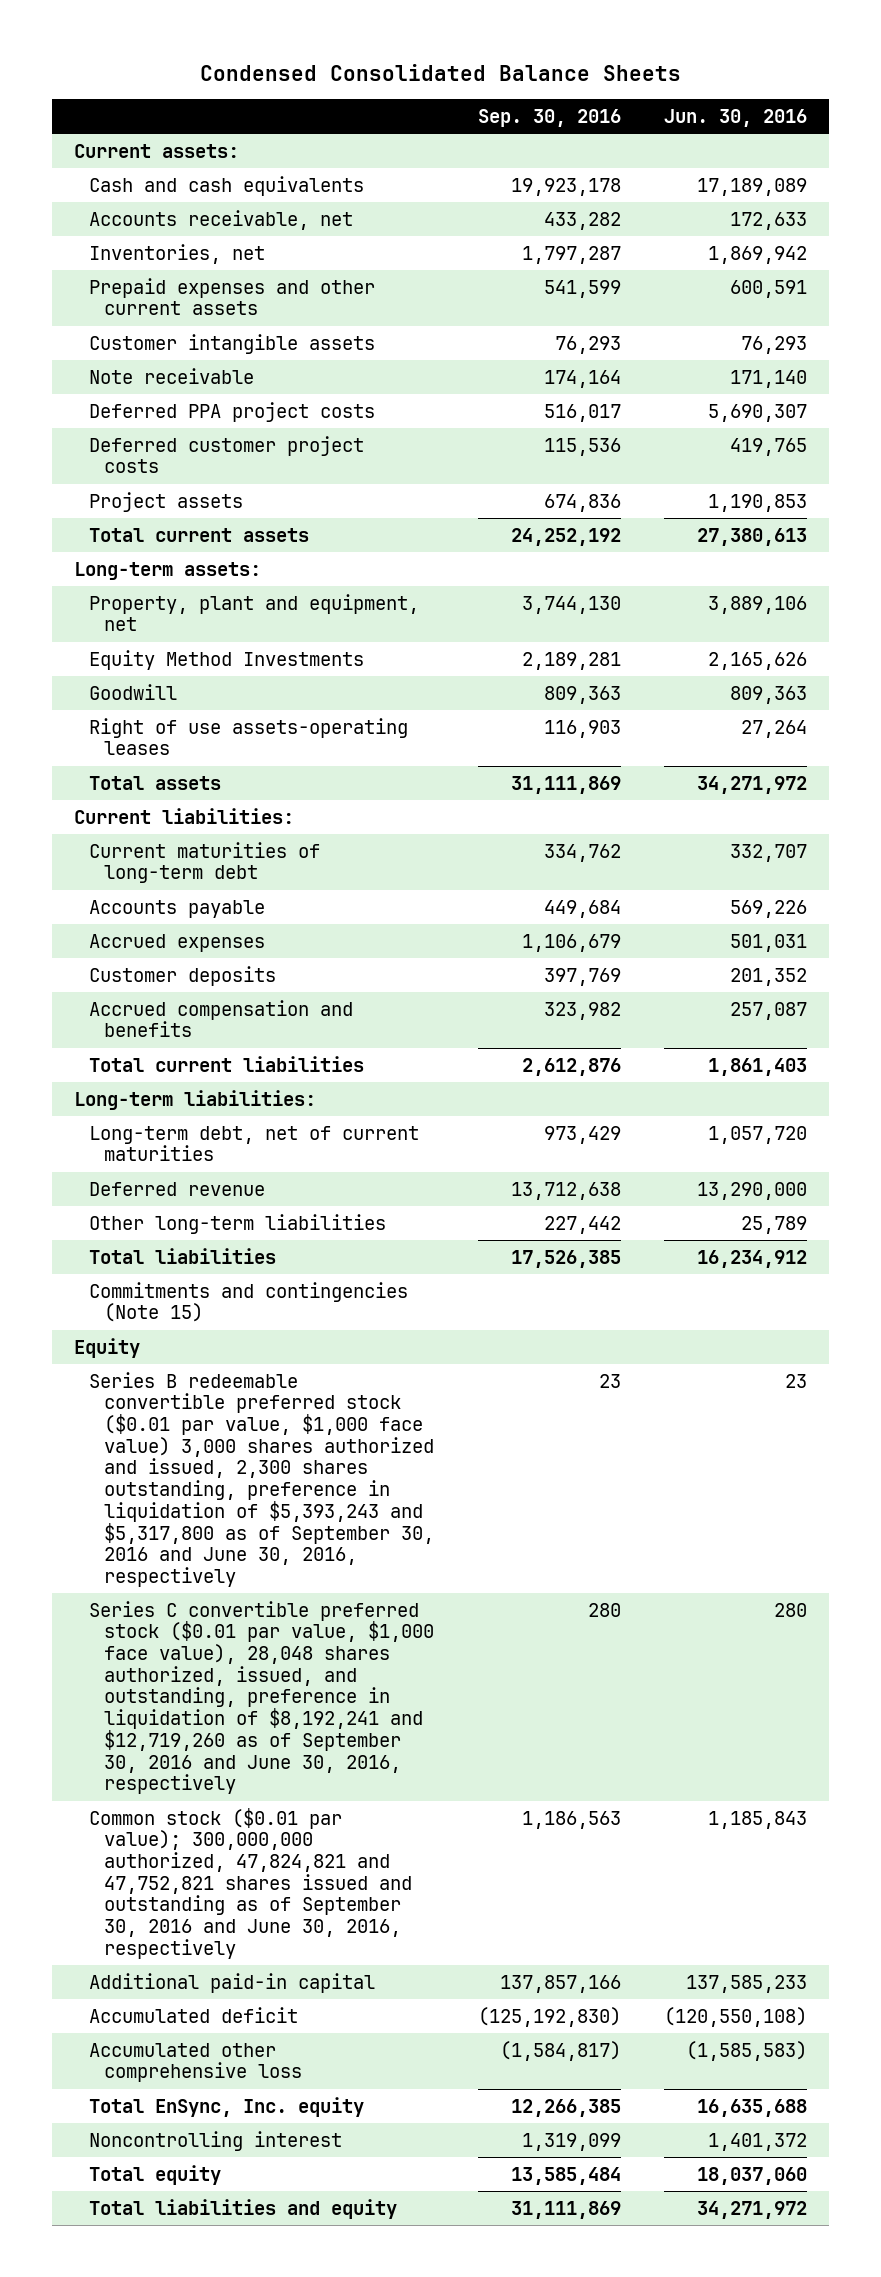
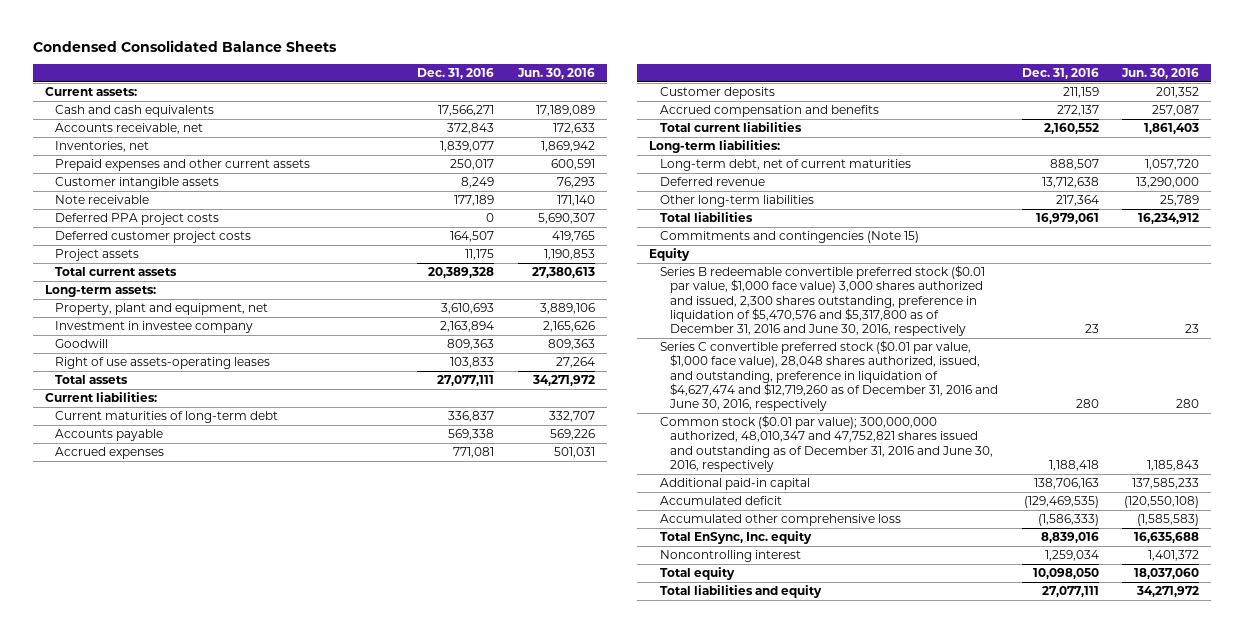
[477,108,621,127] Sep. 30, 2016 -> none
none -> [417,68,495,80] Dec. 31, 2016
[88,649,364,670] Equity Method Investments -> [55,321,254,334] Investment in investee company
[88,1371,434,1588] Series B redeemable convertible preferred stock ($0.01 par value, $1,000 face value) 3,000 shares authorized and issued, 2,300 shares outstanding, preference in liquidation of $5,393,243 and $5,317,800 as of September 30, 2016 and June 30, 2016, respectively -> [659,265,985,337] Series B redeemable convertible preferred stock ($0.01 par value, $1,000 face value) 3,000 shares authorized and issued, 2,300 shares outstanding, preference in liquidation of $5,470,576 and $5,317,800 as of December 31, 2016 and June 30, 2016, respectively
[88,1600,434,1795] Series C convertible preferred stock ($0.01 par value, $1,000 face value), 28,048 shares authorized, issued, and outstanding, preference in liquidation of $8,192,241 and $12,719,260 as of September 30, 2016 and June 30, 2016, respectively -> [659,340,998,412] Series C convertible preferred stock ($0.01 par value, $1,000 face value), 28,048 shares authorized, issued, and outstanding, preference in liquidation of $4,627,474 and $12,719,260 as of December 31, 2016 and June 30, 2016, respectively
[88,1807,412,1959] Common stock ($0.01 par value); 300,000,000 authorized, 47,824,821 and 47,752,821 shares issued and outstanding as of September 30, 2016 and June 30, 2016, respectively -> [659,415,993,472] Common stock ($0.01 par value); 300,000,000 authorized, 48,010,347 and 47,752,821 shares issued and outstanding as of December 31, 2016 and June 30, 2016, respectively

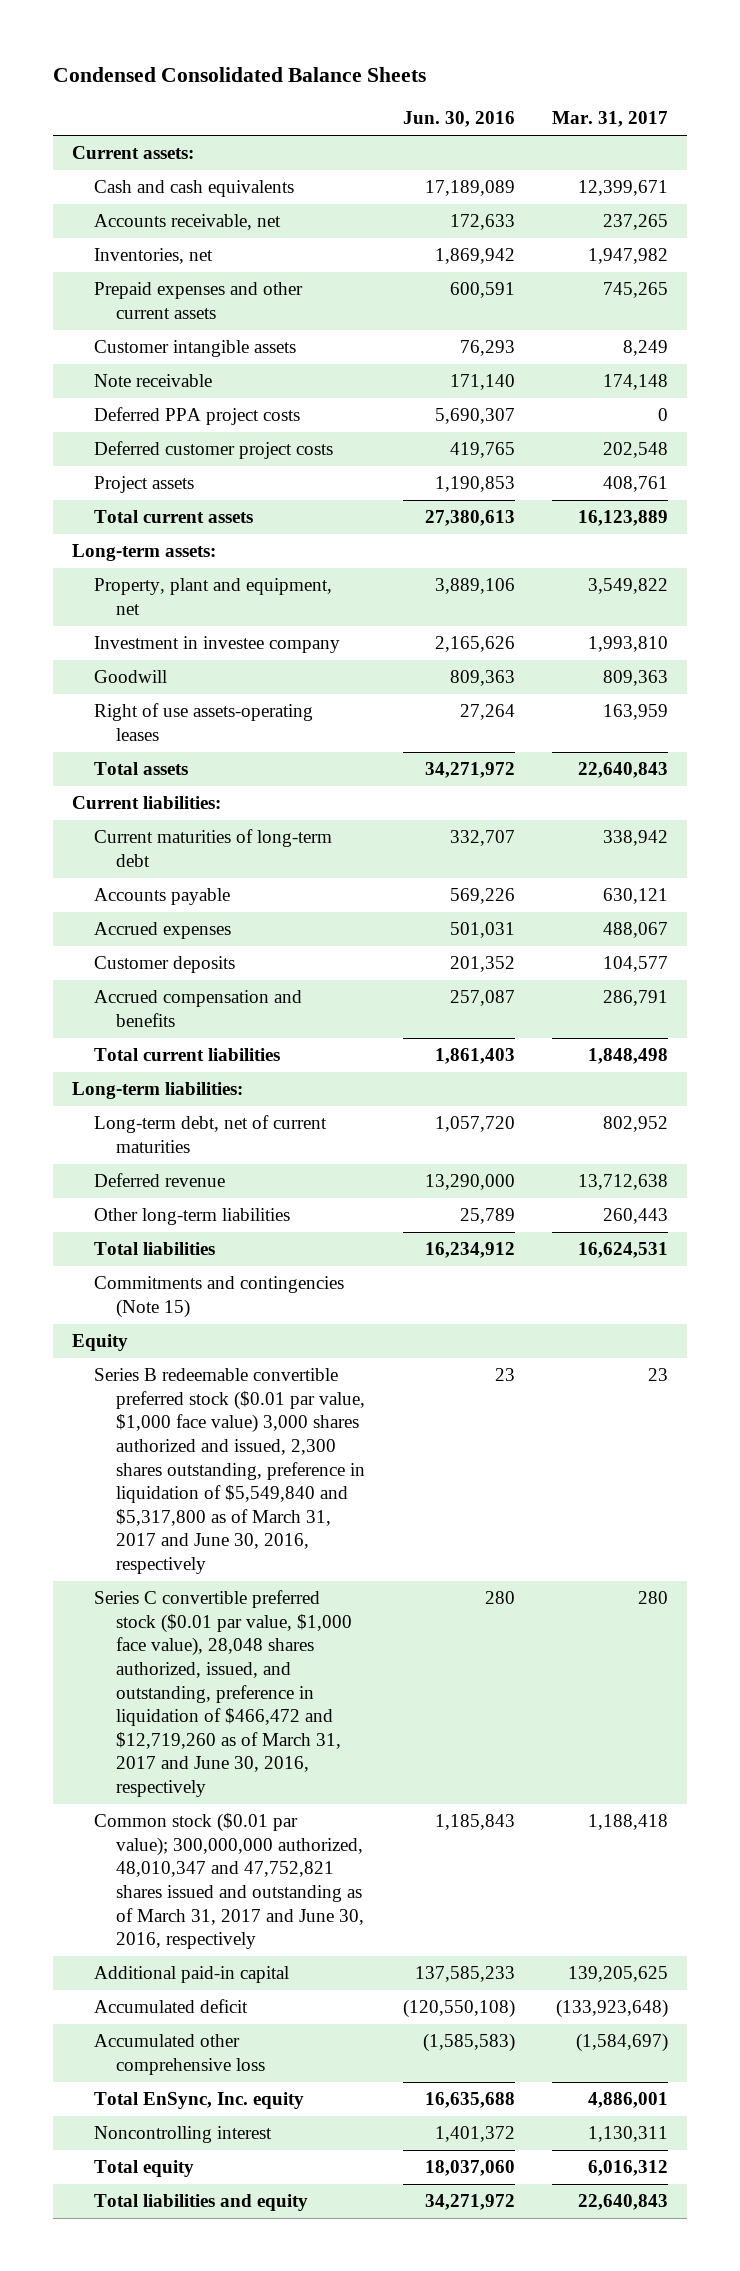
[417,68,495,80] Dec. 31, 2016 -> none
none -> [552,111,669,128] Mar. 31, 2017
[659,265,985,337] Series B redeemable convertible preferred stock ($0.01 par value, $1,000 face value) 3,000 shares authorized and issued, 2,300 shares outstanding, preference in liquidation of $5,470,576 and $5,317,800 as of December 31, 2016 and June 30, 2016, respectively -> [93,1368,365,1574] Series B redeemable convertible preferred stock ($0.01 par value, $1,000 face value) 3,000 shares authorized and issued, 2,300 shares outstanding, preference in liquidation of $5,549,840 and $5,317,800 as of March 31, 2017 and June 30, 2016, respectively
[659,340,998,412] Series C convertible preferred stock ($0.01 par value, $1,000 face value), 28,048 shares authorized, issued, and outstanding, preference in liquidation of $4,627,474 and $12,719,260 as of December 31, 2016 and June 30, 2016, respectively -> [93,1590,352,1797] Series C convertible preferred stock ($0.01 par value, $1,000 face value), 28,048 shares authorized, issued, and outstanding, preference in liquidation of $466,472 and $12,719,260 as of March 31, 2017 and June 30, 2016, respectively
[659,415,993,472] Common stock ($0.01 par value); 300,000,000 authorized, 48,010,347 and 47,752,821 shares issued and outstanding as of December 31, 2016 and June 30, 2016, respectively -> [93,1813,364,1950] Common stock ($0.01 par value); 300,000,000 authorized, 48,010,347 and 47,752,821 shares issued and outstanding as of March 31, 2017 and June 30, 2016, respectively

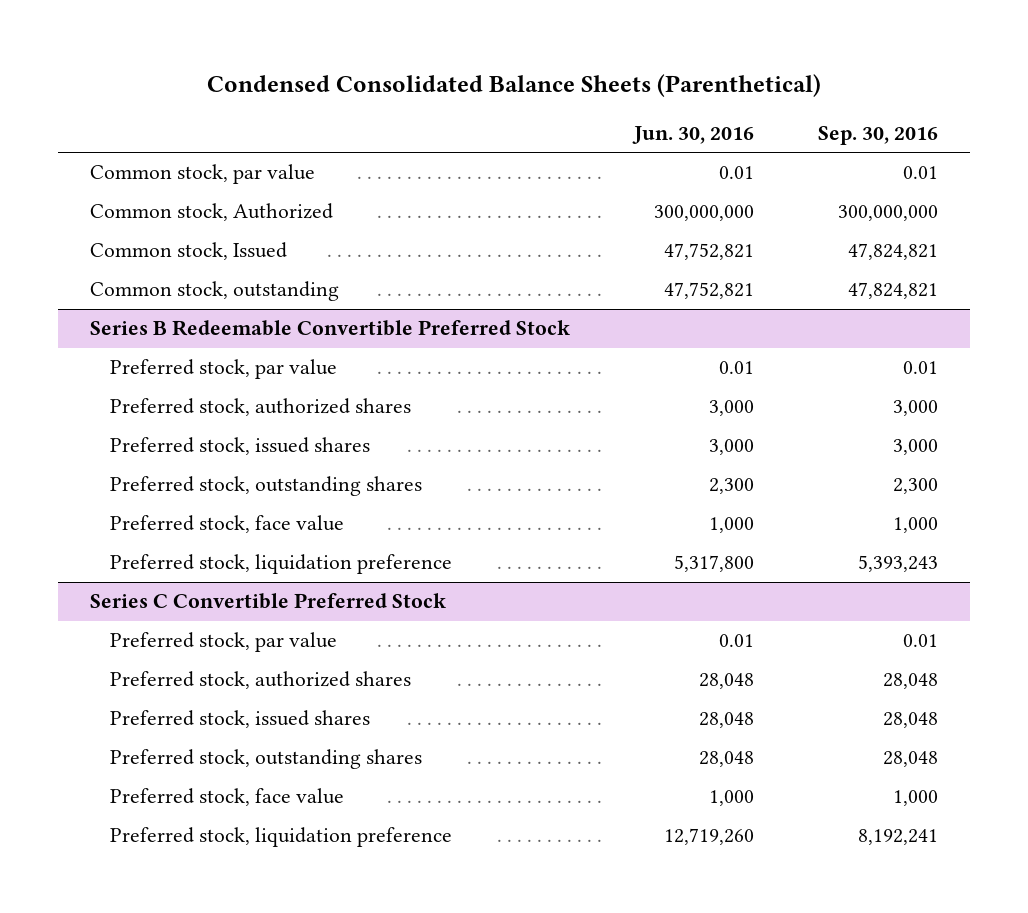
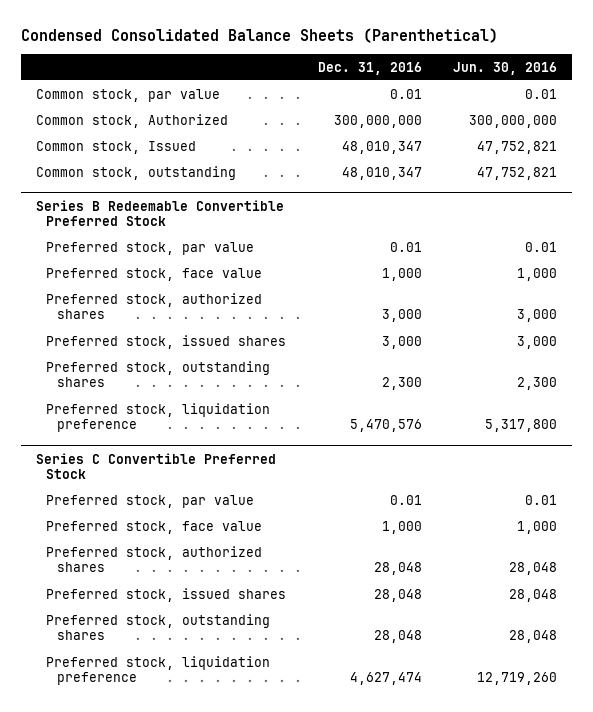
[817,125,938,145] Sep. 30, 2016 -> none
none -> [317,61,422,75] Dec. 31, 2016
[109,515,344,534] Preferred stock, face value -> [46,267,263,281] Preferred stock, face value
[109,788,344,807] Preferred stock, face value -> [46,520,263,534] Preferred stock, face value

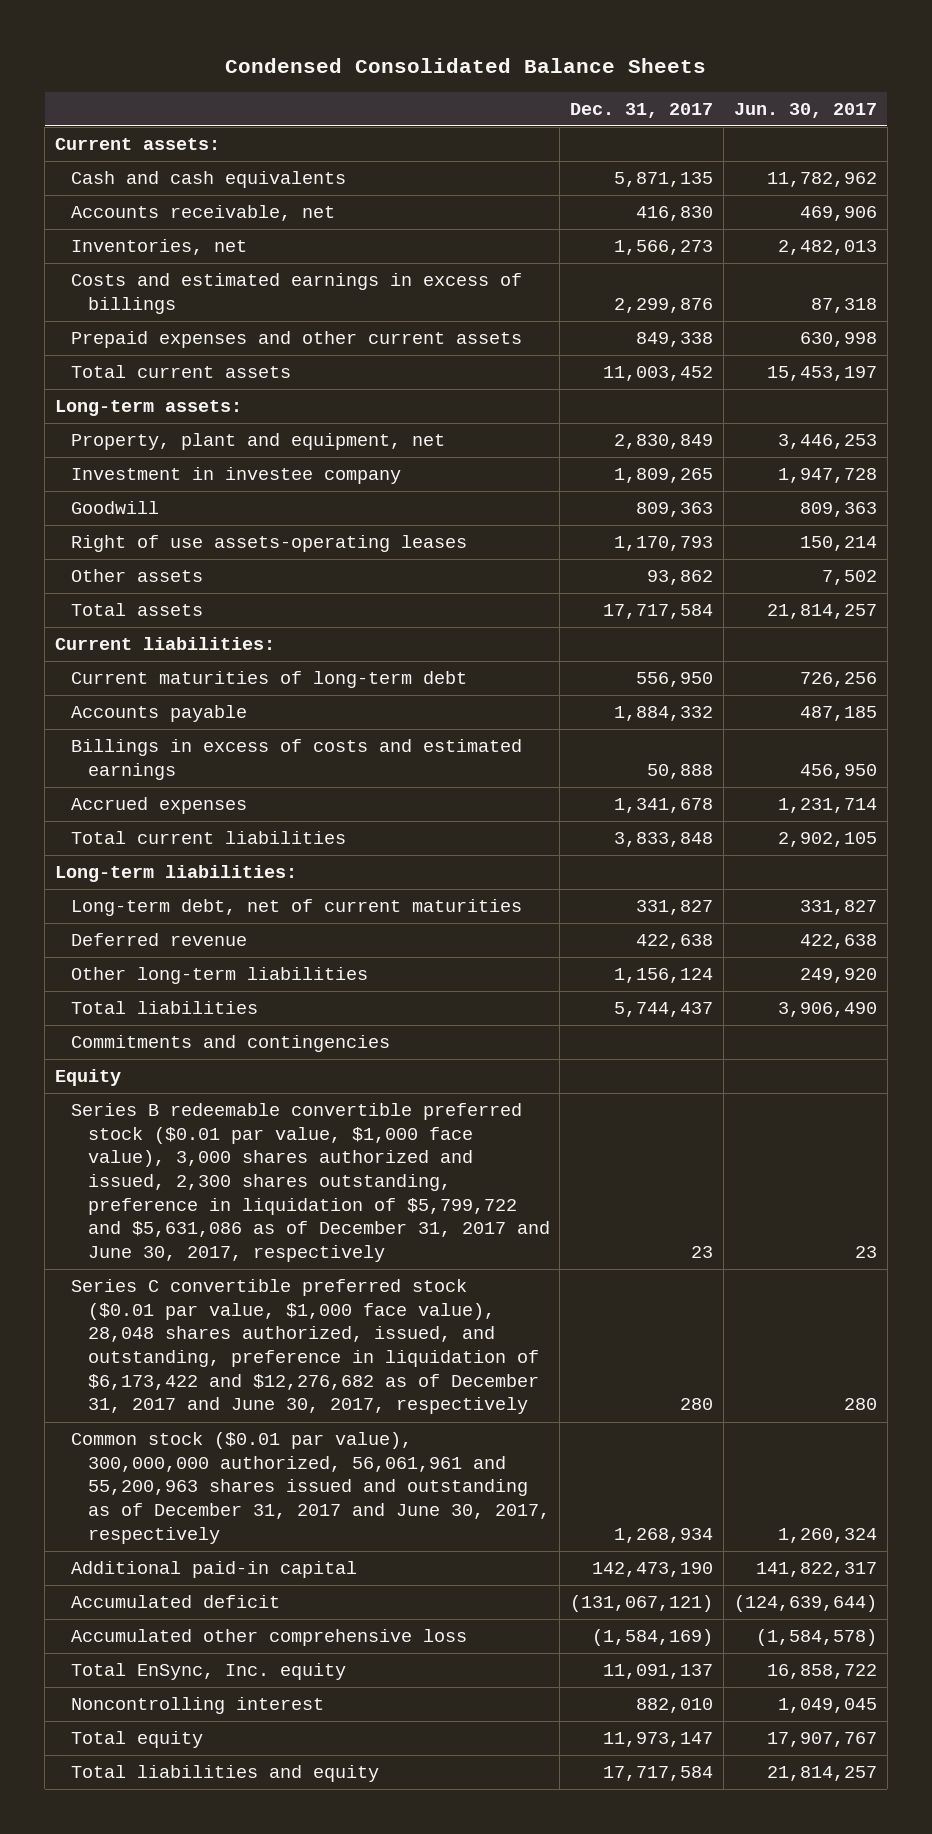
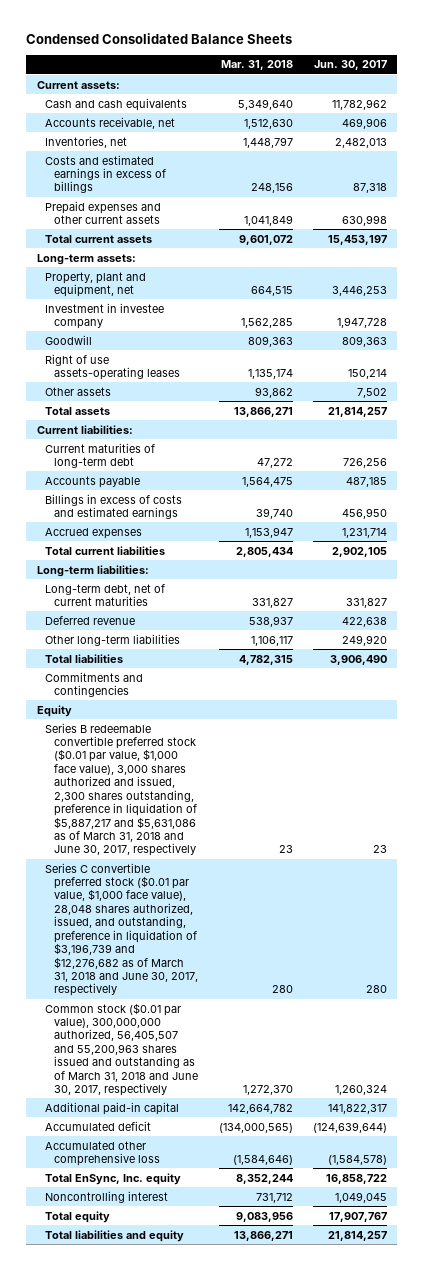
[570,102,714,118] Dec. 31, 2017 -> none
none -> [220,60,293,71] Mar. 31, 2018
[71,1103,550,1263] Series B redeemable convertible preferred stock ($0.01 par value, $1,000 face value), 3,000 shares authorized and issued, 2,300 shares outstanding, preference in liquidation of $5,799,722 and $5,631,086 as of December 31, 2017 and June 30, 2017, respectively -> [45,722,198,857] Series B redeemable convertible preferred stock ($0.01 par value, $1,000 face value), 3,000 shares authorized and issued, 2,300 shares outstanding, preference in liquidation of $5,887,217 and $5,631,086 as of March 31, 2018 and June 30, 2017, respectively
[71,1279,539,1415] Series C convertible preferred stock ($0.01 par value, $1,000 face value), 28,048 shares authorized, issued, and outstanding, preference in liquidation of $6,173,422 and $12,276,682 as of December 31, 2017 and June 30, 2017, respectively -> [45,862,199,997] Series C convertible preferred stock ($0.01 par value, $1,000 face value), 28,048 shares authorized, issued, and outstanding, preference in liquidation of $3,196,739 and $12,276,682 as of March 31, 2018 and June 30, 2017, respectively
[71,1432,550,1544] Common stock ($0.01 par value), 300,000,000 authorized, 56,061,961 and 55,200,963 shares issued and outstanding as of December 31, 2017 and June 30, 2017, respectively -> [45,1002,199,1097] Common stock ($0.01 par value), 300,000,000 authorized, 56,405,507 and 55,200,963 shares issued and outstanding as of March 31, 2018 and June 30, 2017, respectively

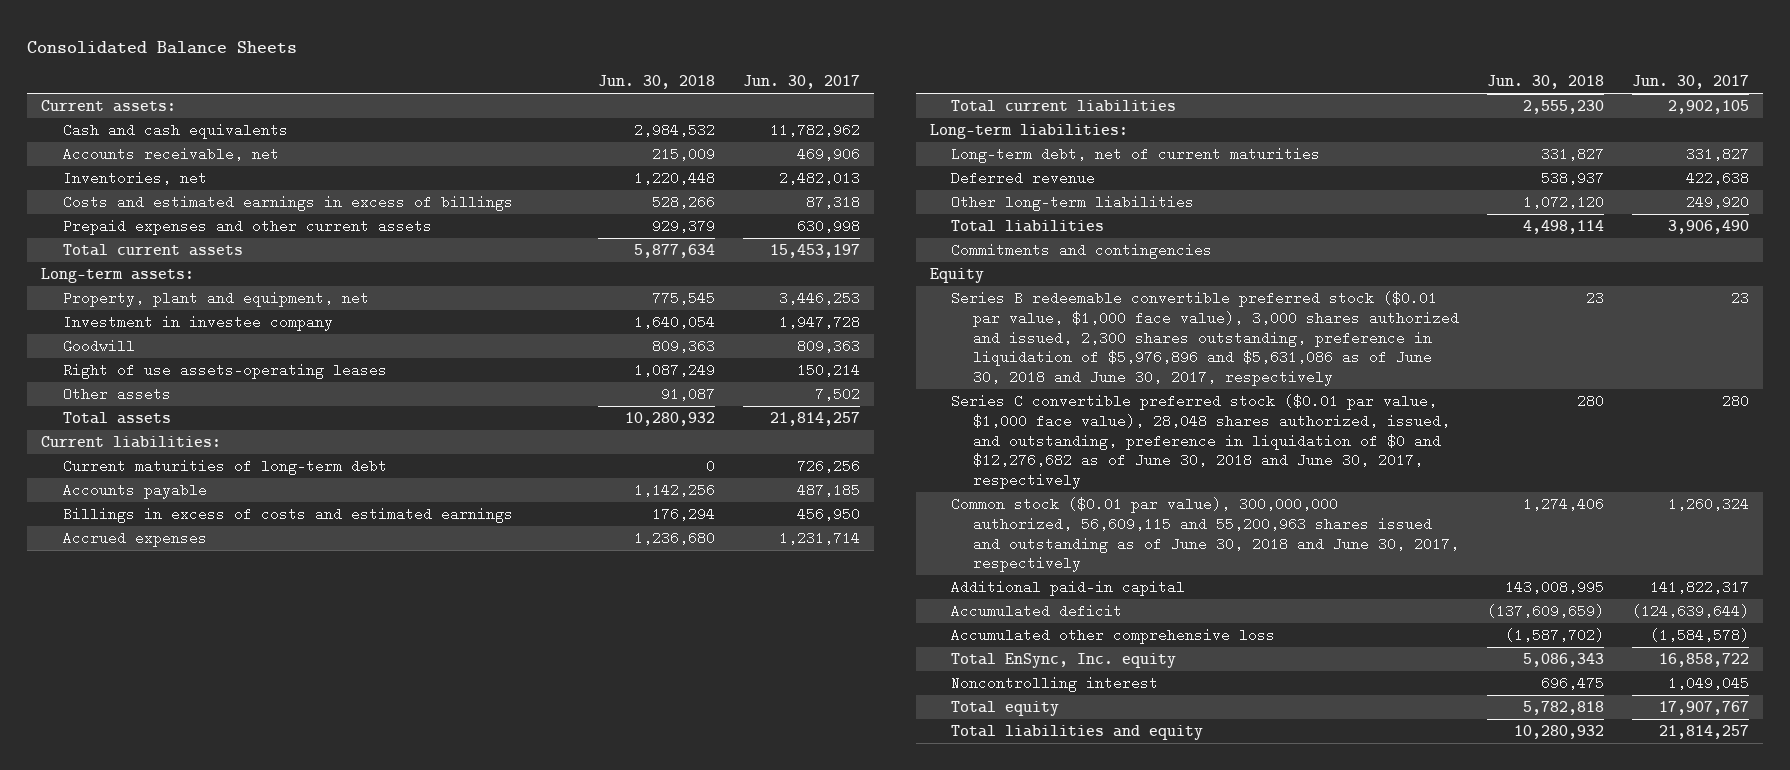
[26,32,293,44] Condensed Consolidated Balance Sheets -> [27,40,298,54] Consolidated Balance Sheets
[220,60,293,71] Mar. 31, 2018 -> none
none -> [598,75,716,90] Jun. 30, 2018
[45,722,198,857] Series B redeemable convertible preferred stock ($0.01 par value, $1,000 face value), 3,000 shares authorized and issued, 2,300 shares outstanding, preference in liquidation of $5,887,217 and $5,631,086 as of March 31, 2018 and June 30, 2017, respectively -> [951,291,1459,387] Series B redeemable convertible preferred stock ($0.01 par value, $1,000 face value), 3,000 shares authorized and issued, 2,300 shares outstanding, preference in liquidation of $5,976,896 and $5,631,086 as of June 30, 2018 and June 30, 2017, respectively
[45,862,199,997] Series C convertible preferred stock ($0.01 par value, $1,000 face value), 28,048 shares authorized, issued, and outstanding, preference in liquidation of $3,196,739 and $12,276,682 as of March 31, 2018 and June 30, 2017, respectively -> [951,394,1450,490] Series C convertible preferred stock ($0.01 par value, $1,000 face value), 28,048 shares authorized, issued, and outstanding, preference in liquidation of $0 and $12,276,682 as of June 30, 2018 and June 30, 2017, respectively
[45,1002,199,1097] Common stock ($0.01 par value), 300,000,000 authorized, 56,405,507 and 55,200,963 shares issued and outstanding as of March 31, 2018 and June 30, 2017, respectively -> [951,497,1459,573] Common stock ($0.01 par value), 300,000,000 authorized, 56,609,115 and 55,200,963 shares issued and outstanding as of June 30, 2018 and June 30, 2017, respectively

